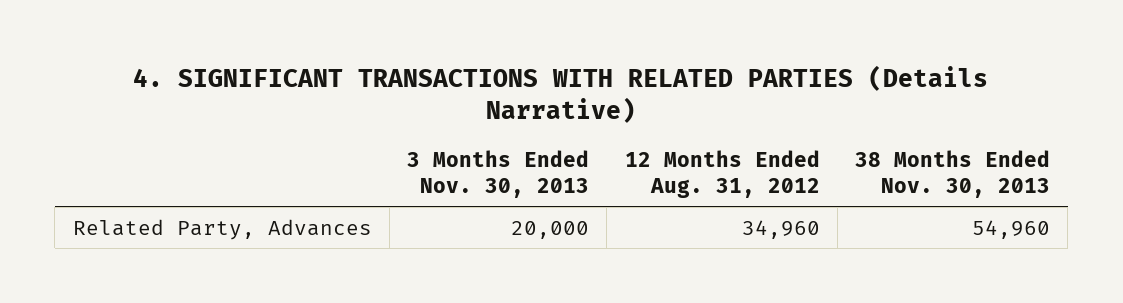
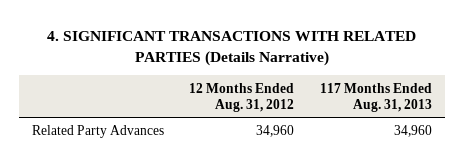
[407,150,590,198] 3 Months Ended Nov. 30, 2013 -> none
[855,150,1051,198] 38 Months Ended Nov. 30, 2013 -> none
none -> [319,82,432,113] 117 Months Ended Aug. 31, 2013
[72,218,372,240] Related Party, Advances -> [32,125,165,139] Related Party Advances

